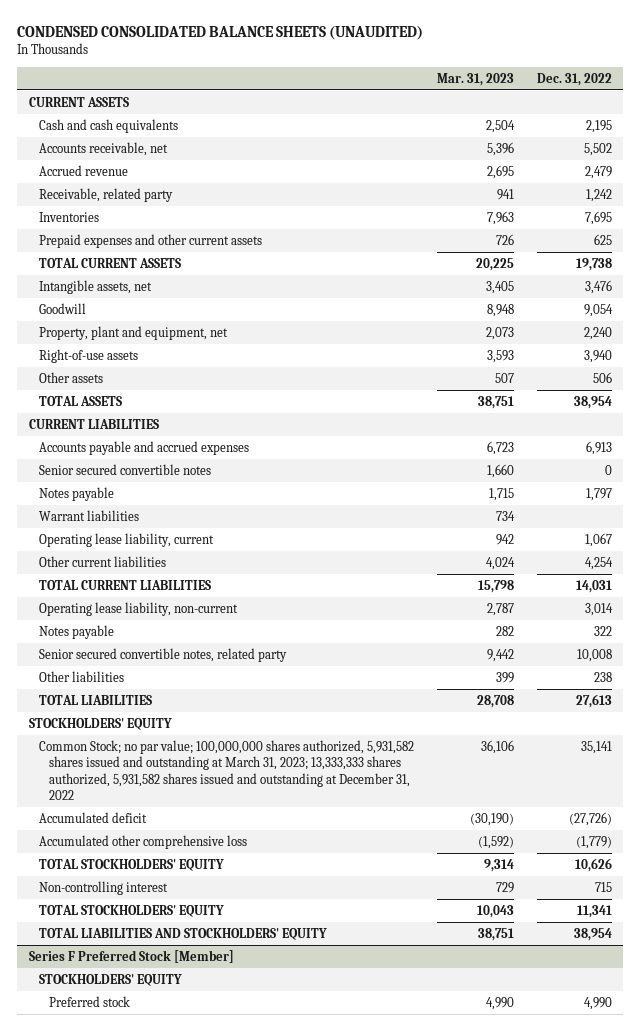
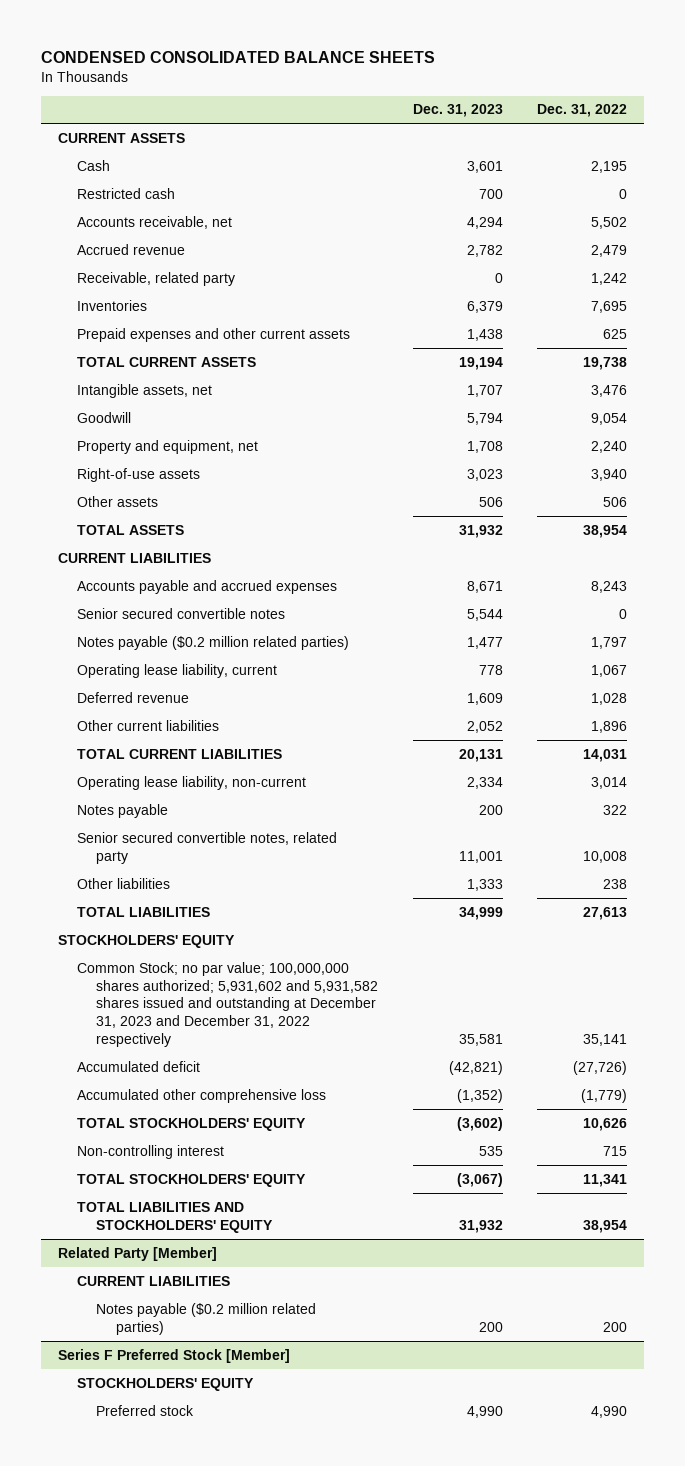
[17,26,424,41] CONDENSED CONSOLIDATED BALANCE SHEETS (UNAUDITED) -> [41,50,436,63] CONDENSED CONSOLIDATED BALANCE SHEETS
[436,72,514,86] Mar. 31, 2023 -> none
none -> [412,104,503,118] Dec. 31, 2023
[38,118,178,133] Cash and cash equivalents -> [77,159,111,171] Cash
none -> [77,187,176,199] Restricted cash
[38,325,228,340] Property, plant and equipment, net -> [77,439,259,454] Property and equipment, net
[585,440,612,455] 6,913 -> [590,580,627,593] 8,243
[38,509,139,521] Warrant liabilities -> none
[38,486,114,501] Notes payable -> [77,635,350,650] Notes payable ($0.2 million related parties)
none -> [77,691,190,703] Deferred revenue
[584,556,613,570] 4,254 -> [590,720,627,733] 1,896
[38,739,414,801] Common Stock; no par value; 100,000,000 shares authorized, 5,931,582 shares issued and outstanding at March 31, 2023; 13,333,333 shares authorized, 5,931,582 shares issued and outstanding at December 31, 2022 -> [77,961,379,1047] Common Stock; no par value; 100,000,000 shares authorized; 5,931,602 and 5,931,582 shares issued and outstanding at December 31, 2023 and December 31, 2022 respectively
none -> [58,1246,218,1261] Related Party [Member]
none -> [77,1275,231,1286] CURRENT LIABILITIES
none -> [96,1302,317,1335] Notes payable ($0.2 million related parties)

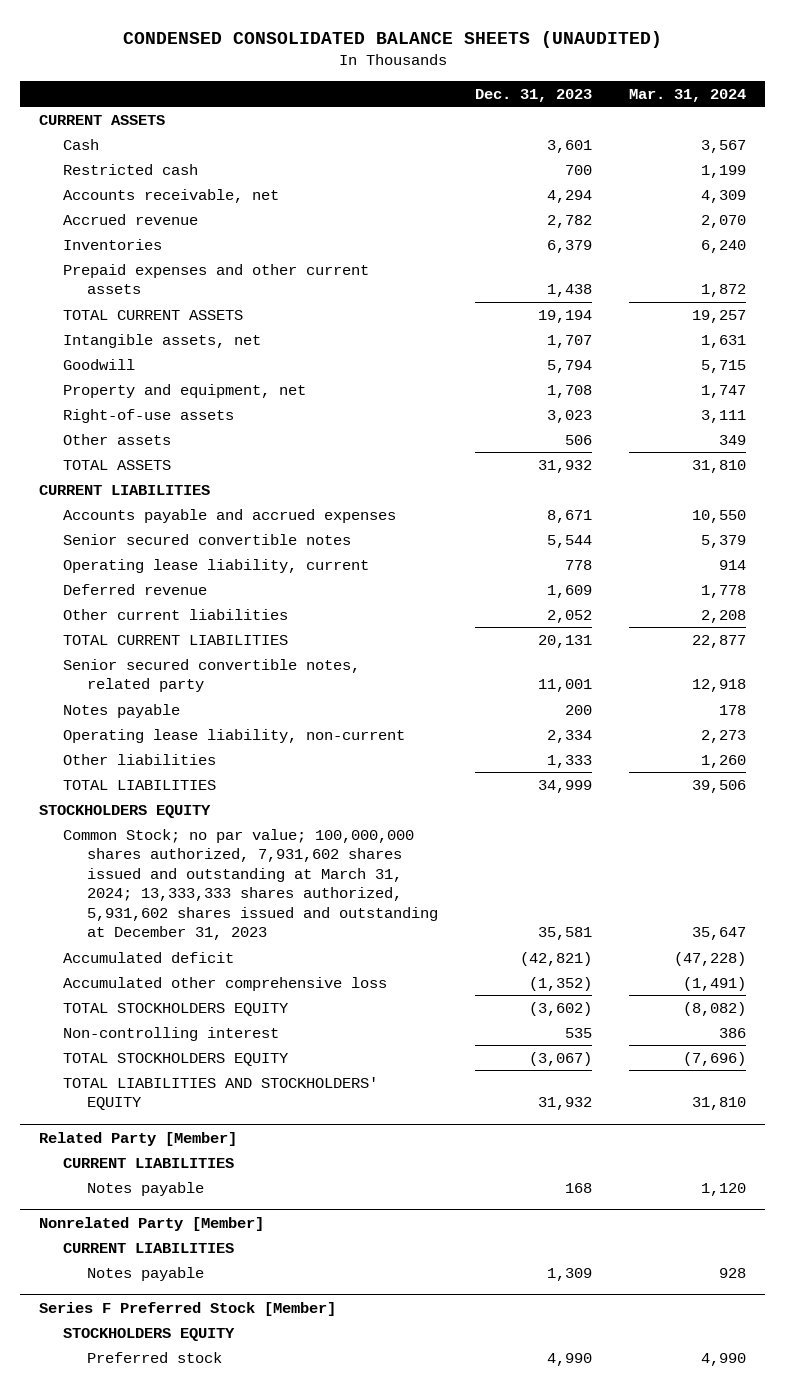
[41,50,436,63] CONDENSED CONSOLIDATED BALANCE SHEETS -> [122,31,662,49] CONDENSED CONSOLIDATED BALANCE SHEETS (UNAUDITED)
[536,104,627,118] Dec. 31, 2022 -> none
none -> [629,88,747,102] Mar. 31, 2024
[77,271,236,286] Receivable, related party -> none
[77,635,350,650] Notes payable ($0.2 million related parties) -> none
[77,803,169,818] Notes payable -> [62,703,180,718] Notes payable
[77,775,307,790] Operating lease liability, non-current -> [62,728,405,743] Operating lease liability, non-current
[58,934,236,948] STOCKHOLDERS' EQUITY -> [38,804,211,818] STOCKHOLDERS EQUITY
[77,961,379,1047] Common Stock; no par value; 100,000,000 shares authorized; 5,931,602 and 5,931,582 shares issued and outstanding at December 31, 2023 and December 31, 2022 respectively -> [62,828,438,941] Common Stock; no par value; 100,000,000 shares authorized, 7,931,602 shares issued and outstanding at March 31, 2024; 13,333,333 shares authorized, 5,931,602 shares issued and outstanding at December 31, 2023
[77,1117,307,1131] TOTAL STOCKHOLDERS' EQUITY -> [62,1002,289,1016] TOTAL STOCKHOLDERS EQUITY
[77,1173,307,1187] TOTAL STOCKHOLDERS' EQUITY -> [62,1052,289,1066] TOTAL STOCKHOLDERS EQUITY
[96,1302,317,1335] Notes payable ($0.2 million related parties) -> [86,1181,204,1196] Notes payable
[478,1321,503,1332] 200 -> [565,1182,593,1193] 168
none -> [38,1216,264,1231] Nonrelated Party [Member]
none -> [62,1242,234,1253] CURRENT LIABILITIES
none -> [86,1266,204,1281] Notes payable
[77,1377,255,1391] STOCKHOLDERS' EQUITY -> [62,1327,235,1341] STOCKHOLDERS EQUITY

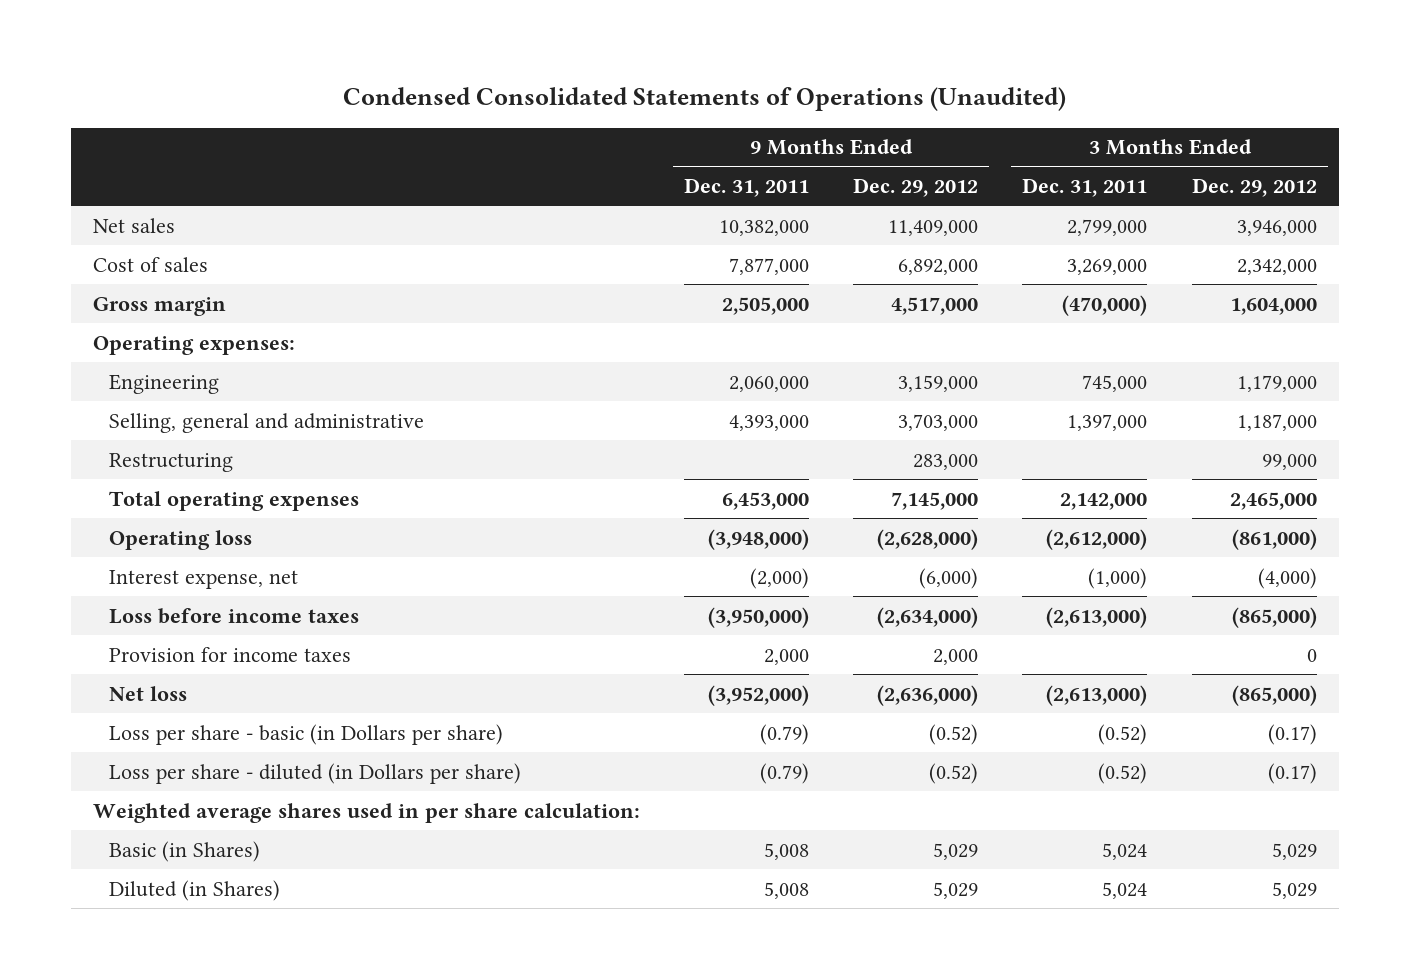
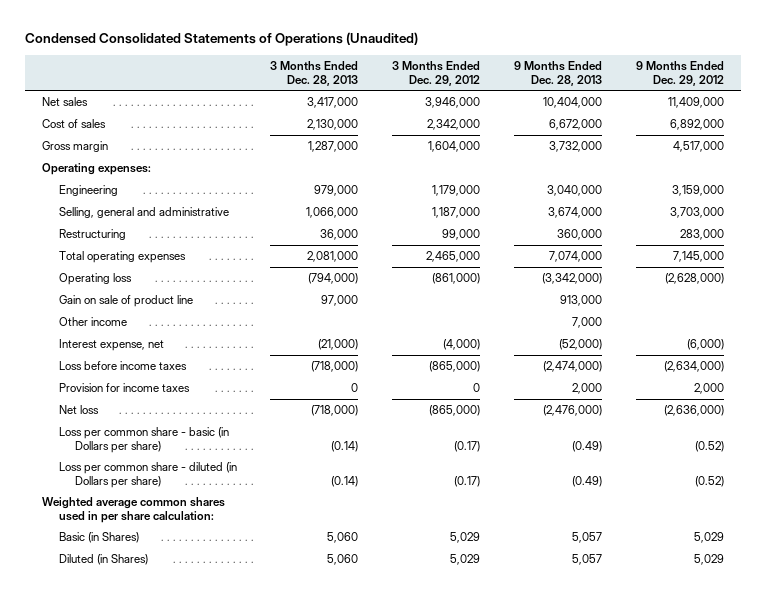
[684,178,810,198] Dec. 31, 2011 -> none
[1022,178,1148,198] Dec. 31, 2011 -> none
none -> [270,61,359,86] 3 Months Ended Dec. 28, 2013
none -> [514,61,603,86] 9 Months Ended Dec. 28, 2013
none -> [58,295,193,308] Gain on sale of product line
none -> [58,317,127,327] Other income
[108,723,503,745] Loss per share - basic (in Dollars per share) -> [58,427,229,453] Loss per common share - basic (in Dollars per share)
[108,762,521,784] Loss per share - diluted (in Dollars per share) -> [58,462,237,488] Loss per common share - diluted (in Dollars per share)
[93,802,641,823] Weighted average shares used in per share calculation: -> [42,497,226,523] Weighted average common shares used in per share calculation:

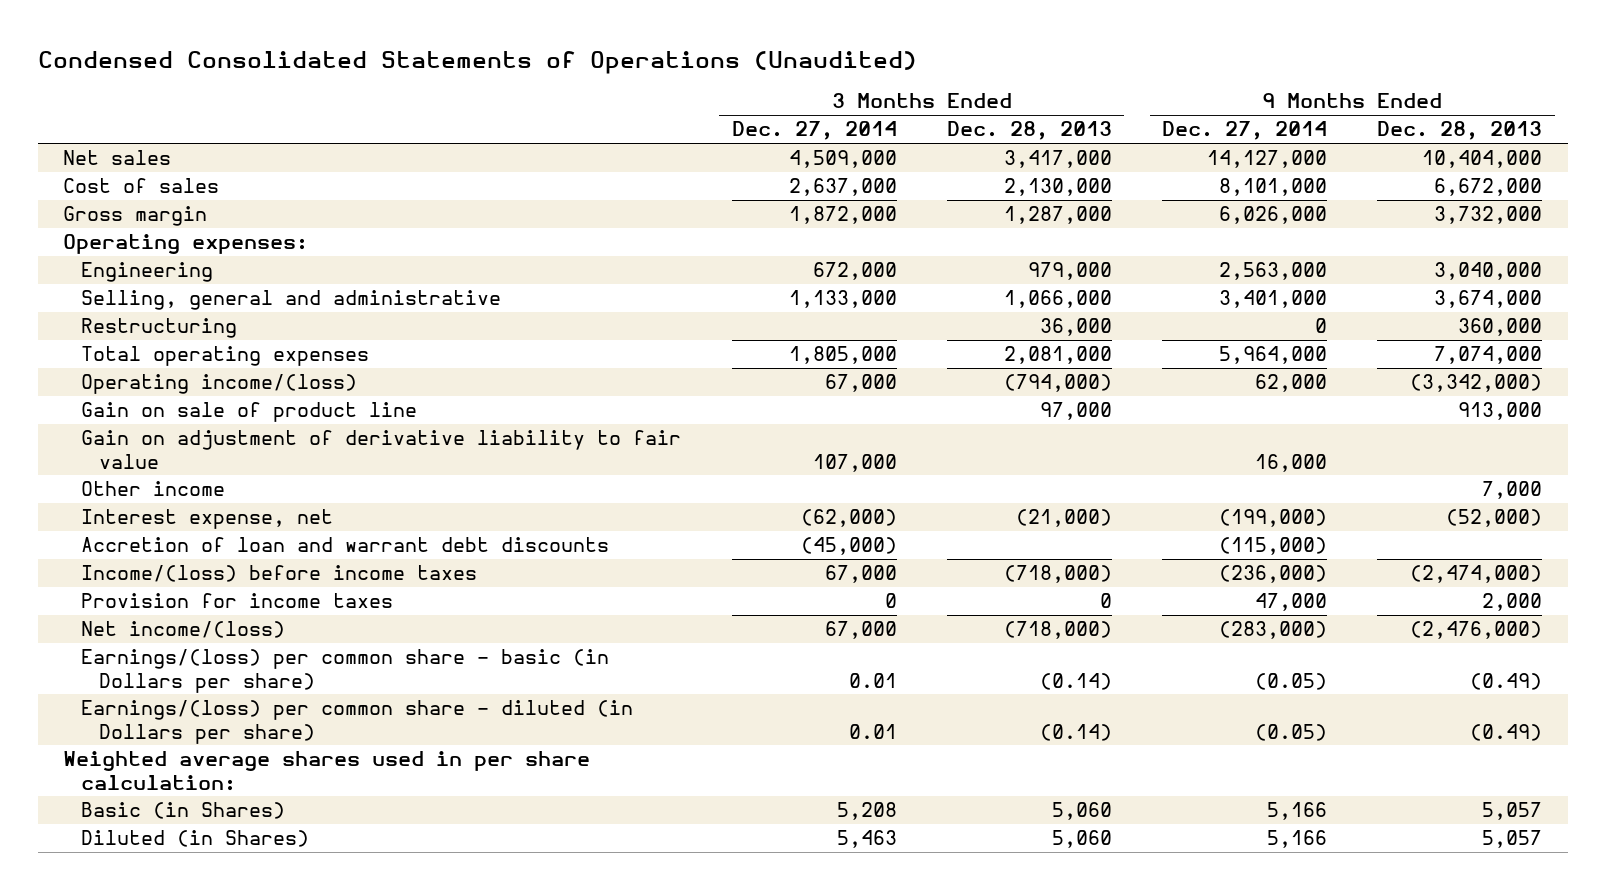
[392,61,481,86] 3 Months Ended Dec. 29, 2012 -> none
[635,61,724,86] 9 Months Ended Dec. 29, 2012 -> none
none -> [731,121,897,141] Dec. 27, 2014
none -> [1162,121,1328,141] Dec. 27, 2014
[58,273,132,286] Operating loss -> [81,374,358,395] Operating income/(loss)
none -> [81,430,682,469] Gain on adjustment of derivative liability to fair value
none -> [81,537,610,553] Accretion of loan and warrant debt discounts
[58,361,187,371] Loss before income taxes -> [81,565,478,583] Income/(loss) before income taxes
[58,405,99,415] Net loss -> [81,621,286,639] Net income/(loss)
[58,427,229,453] Loss per common share - basic (in Dollars per share) -> [81,649,610,693] Earnings/(loss) per common share - basic (in Dollars per share)
[58,462,237,488] Loss per common share - diluted (in Dollars per share) -> [81,700,634,744] Earnings/(loss) per common share - diluted (in Dollars per share)
[42,497,226,523] Weighted average common shares used in per share calculation: -> [63,751,591,791] Weighted average shares used in per share calculation:

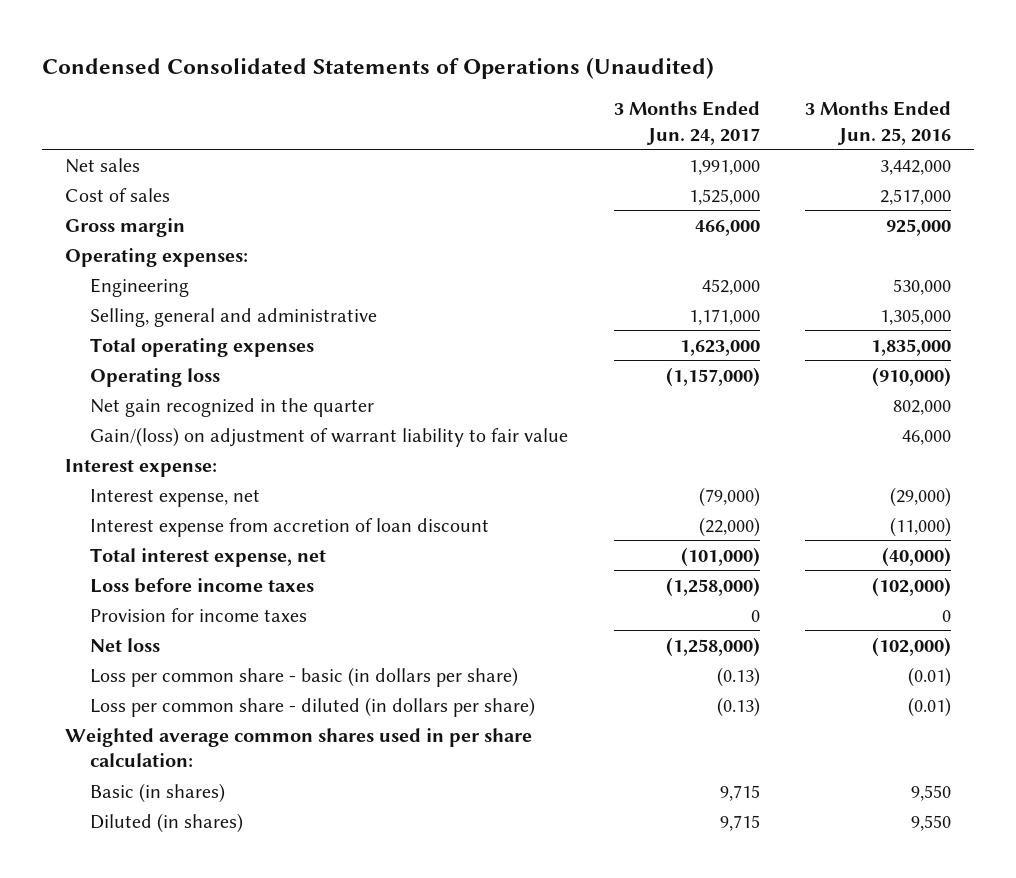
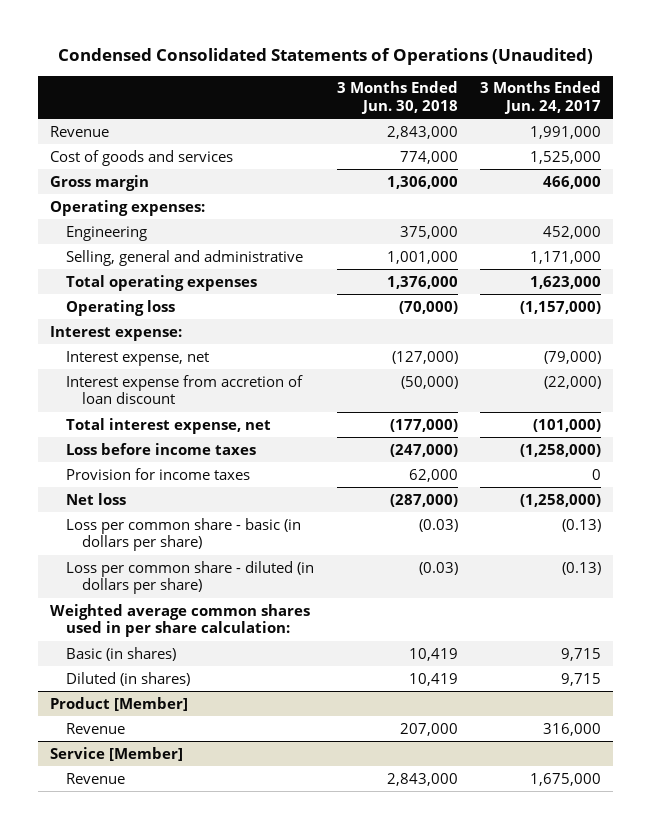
[805,101,952,145] 3 Months Ended Jun. 25, 2016 -> none
none -> [336,81,458,114] 3 Months Ended Jun. 30, 2018
[65,157,141,173] Net sales -> [49,125,109,137] Revenue
[65,187,171,202] Cost of sales -> [49,149,233,166] Cost of goods and services
[90,397,375,417] Net gain recognized in the quarter -> none
[90,426,569,447] Gain/(loss) on adjustment of warrant liability to fair value -> none
none -> [49,696,188,711] Product [Member]
none -> [66,722,126,734] Revenue
none -> [49,746,183,761] Service [Member]
none -> [66,772,126,784] Revenue

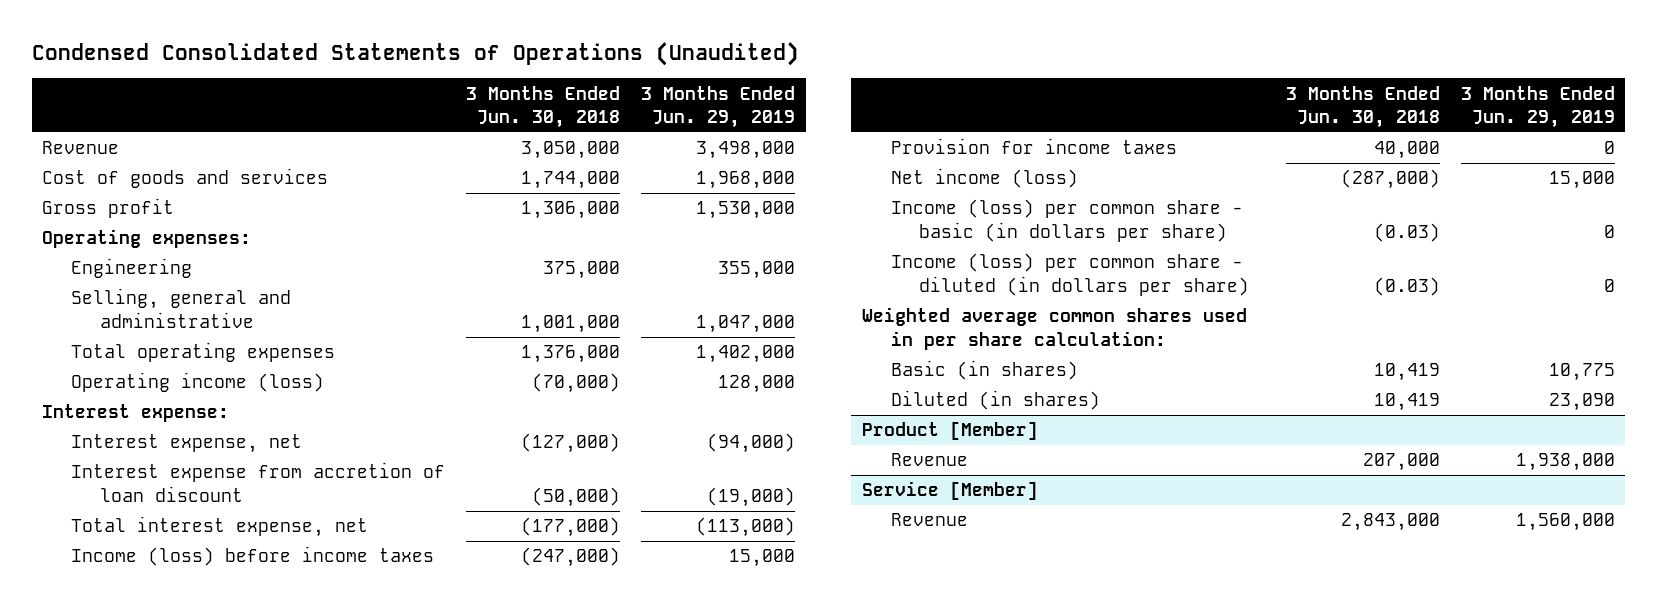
[480,81,602,114] 3 Months Ended Jun. 24, 2017 -> none
none -> [641,85,796,129] 3 Months Ended Jun. 29, 2019
[386,125,458,139] 2,843,000 -> [521,141,621,160] 3,050,000
[399,150,458,164] 774,000 -> [521,171,621,190] 1,744,000
[49,174,149,191] Gross margin -> [42,198,175,219] Gross profit
[66,299,176,316] Operating loss -> [71,372,325,393] Operating income (loss)
[66,442,257,455] Loss before income taxes -> [71,546,435,567] Income (loss) before income taxes
[408,468,458,482] 62,000 -> [1373,141,1440,160] 40,000
[66,492,127,505] Net loss -> [890,168,1078,189] Net income (loss)
[66,517,302,552] Loss per common share - basic (in dollars per share) -> [890,199,1243,242] Income (loss) per common share - basic (in dollars per share)
[66,560,315,595] Loss per common share - diluted (in dollars per share) -> [890,253,1250,296] Income (loss) per common share - diluted (in dollars per share)

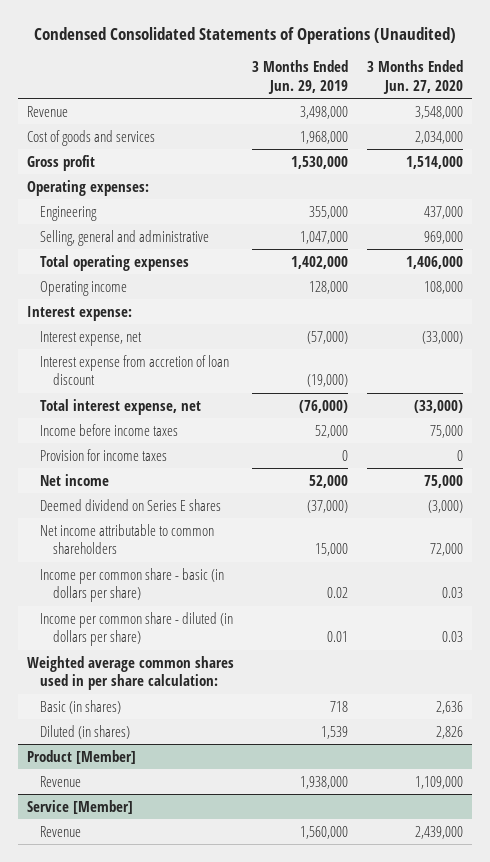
[466,85,621,129] 3 Months Ended Jun. 30, 2018 -> none
none -> [366,60,463,95] 3 Months Ended Jun. 27, 2020
[71,372,325,393] Operating income (loss) -> [40,280,128,296] Operating income
[707,433,796,454] (94,000) -> [307,330,349,344] (57,000)
[696,517,796,538] (113,000) -> [299,399,349,413] (76,000)
[71,546,435,567] Income (loss) before income taxes -> [40,423,179,436] Income before income taxes
[729,549,796,568] 15,000 -> [315,424,349,438] 52,000
[890,168,1078,189] Net income (loss) -> [40,473,110,486] Net income
[1548,171,1615,190] 15,000 -> [309,474,349,488] 52,000
none -> [40,498,222,511] Deemed dividend on Series E shares
none -> [40,523,215,555] Net income attributable to common shareholders
[890,199,1243,242] Income (loss) per common share - basic (in dollars per share) -> [40,567,225,603] Income per common share - basic (in dollars per share)
[1603,224,1615,238] 0 -> [327,587,349,599] 0.02
[890,253,1250,296] Income (loss) per common share - diluted (in dollars per share) -> [40,611,234,647] Income per common share - diluted (in dollars per share)
[1603,278,1615,292] 0 -> [327,631,349,643] 0.01
[1548,363,1615,382] 10,775 -> [330,700,349,712] 718
[1548,393,1615,412] 23,090 -> [321,725,349,739] 1,539

